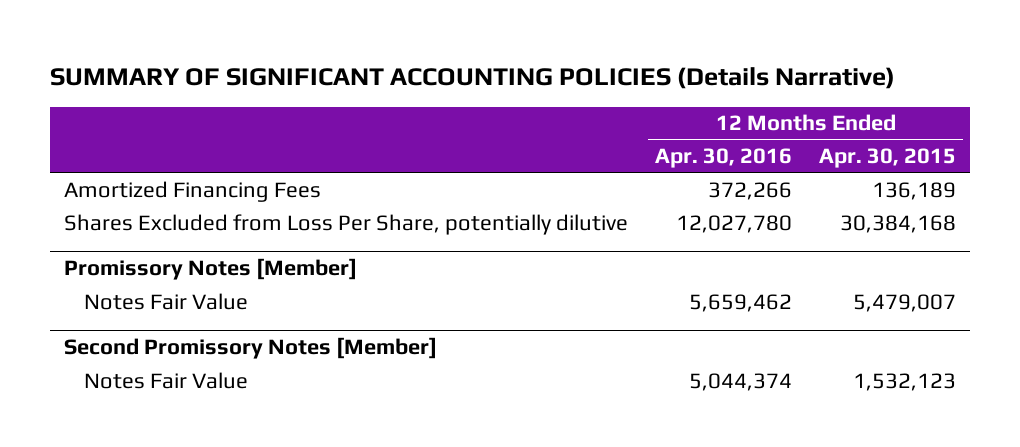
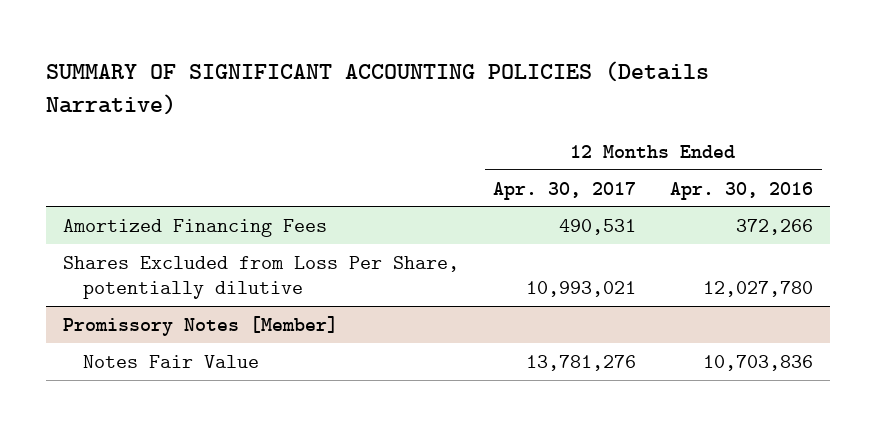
[819,148,957,169] Apr. 30, 2015 -> none
none -> [493,181,637,200] Apr. 30, 2017
[63,337,437,360] Second Promissory Notes [Member] -> none
[84,371,249,389] Notes Fair Value -> none
[689,293,793,312] 5,659,462 -> [703,354,814,371] 10,703,836

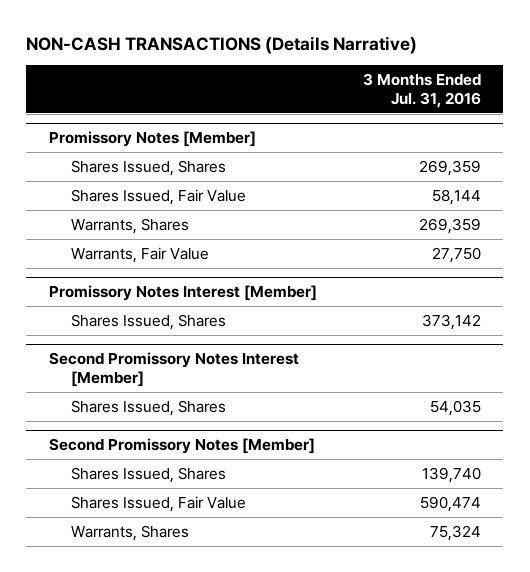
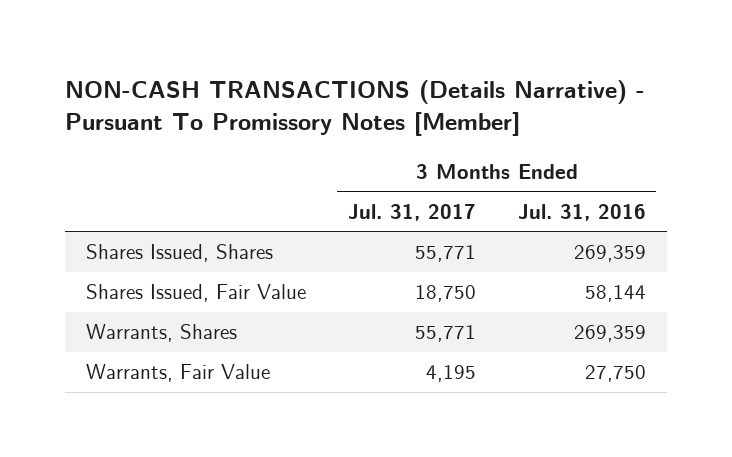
[26,36,418,55] NON-CASH TRANSACTIONS (Details Narrative) -> [65,79,646,137] NON-CASH TRANSACTIONS (Details Narrative) - Pursuant To Promissory Notes [Member]
none -> [347,203,476,221] Jul. 31, 2017
[49,131,257,148] Promissory Notes [Member] -> none
[49,285,318,302] Promissory Notes Interest [Member] -> none
[70,313,226,330] Shares Issued, Shares -> none
[49,352,300,387] Second Promissory Notes Interest [Member] -> none
[70,399,226,416] Shares Issued, Shares -> none
[49,438,316,455] Second Promissory Notes [Member] -> none
[70,466,226,483] Shares Issued, Shares -> none
[70,495,246,512] Shares Issued, Fair Value -> none
[70,524,189,541] Warrants, Shares -> none

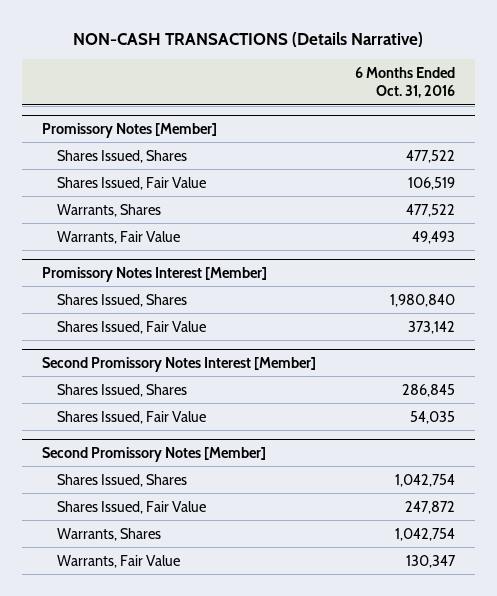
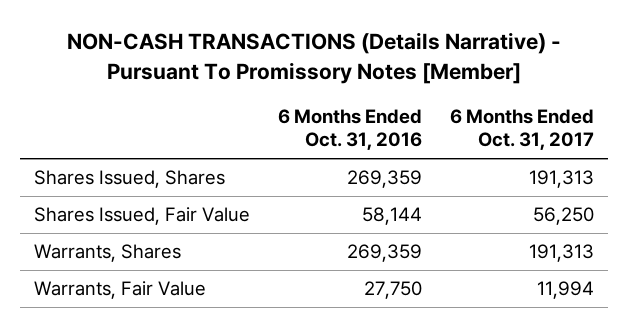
[73,31,424,47] NON-CASH TRANSACTIONS (Details Narrative) -> [67,32,562,84] NON-CASH TRANSACTIONS (Details Narrative) - Pursuant To Promissory Notes [Member]
none -> [450,108,595,151] 6 Months Ended Oct. 31, 2017
[41,122,217,138] Promissory Notes [Member] -> none
[41,266,267,282] Promissory Notes Interest [Member] -> none
[57,293,188,307] Shares Issued, Shares -> none
[57,320,207,334] Shares Issued, Fair Value -> none
[41,356,316,372] Second Promissory Notes Interest [Member] -> none
[57,383,188,397] Shares Issued, Shares -> none
[57,410,207,424] Shares Issued, Fair Value -> none
[41,446,266,462] Second Promissory Notes [Member] -> none
[57,473,188,487] Shares Issued, Shares -> none
[57,500,207,514] Shares Issued, Fair Value -> none
[57,527,162,541] Warrants, Shares -> none
[57,554,181,568] Warrants, Fair Value -> none
[406,149,456,163] 477,522 -> [347,170,423,189] 269,359
[408,176,456,190] 106,519 -> [362,207,423,226] 58,144
[406,203,456,217] 477,522 -> [347,244,423,263] 269,359
[412,230,456,244] 49,493 -> [364,281,423,300] 27,750

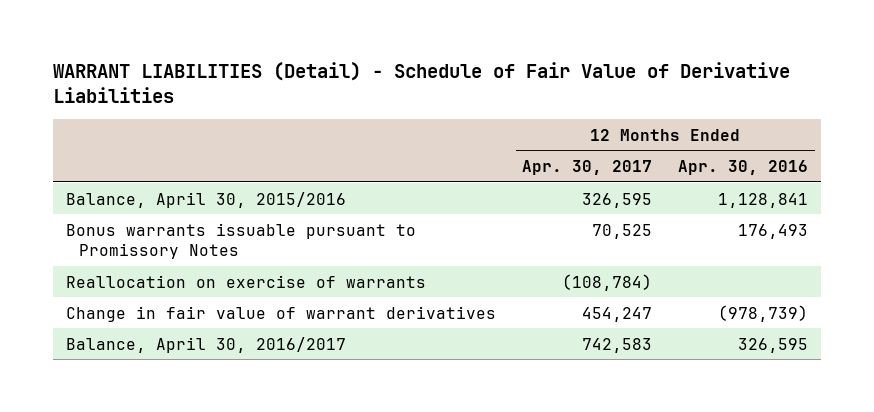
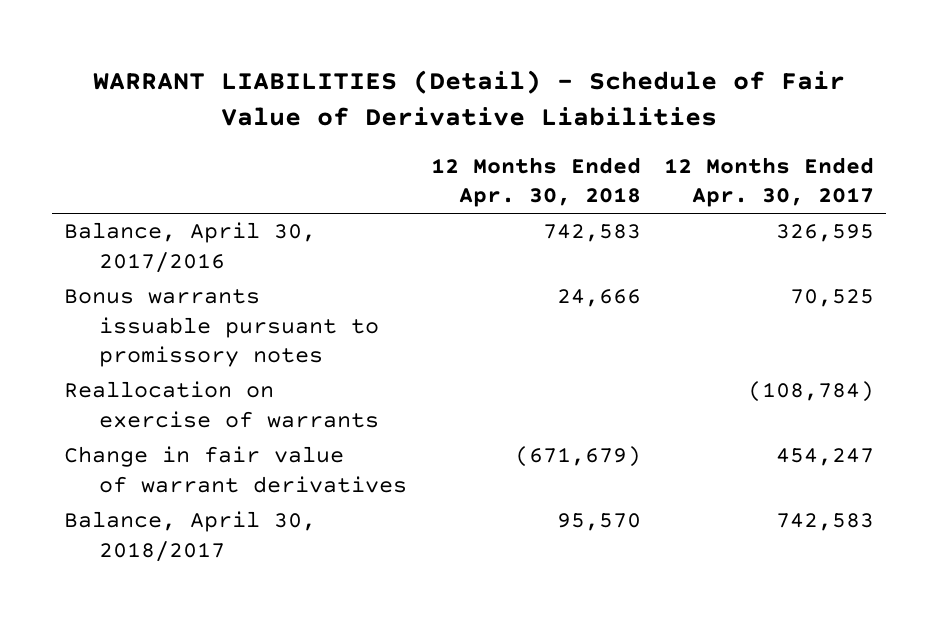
[678,160,809,176] Apr. 30, 2016 -> none
none -> [430,157,641,208] 12 Months Ended Apr. 30, 2018
[65,191,346,208] Balance, April 30, 2015/2016 -> [64,222,317,273] Balance, April 30, 2017/2016
[65,222,416,260] Bonus warrants issuable pursuant to Promissory Notes -> [64,289,380,368] Bonus warrants issuable pursuant to promissory notes
[65,336,346,353] Balance, April 30, 2016/2017 -> [64,511,317,562] Balance, April 30, 2018/2017

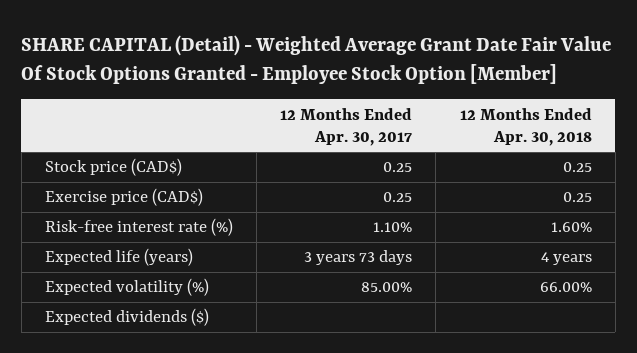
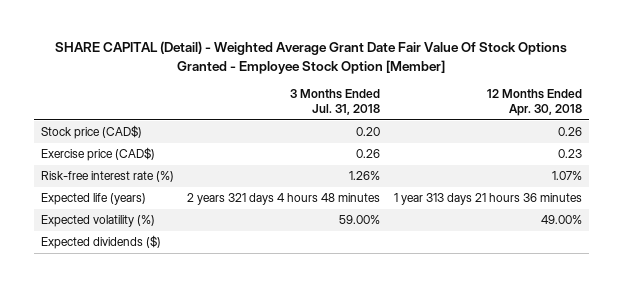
[280,107,413,146] 12 Months Ended Apr. 30, 2017 -> none
none -> [290,88,381,116] 3 Months Ended Jul. 31, 2018
[562,162,592,173] 0.25 -> [558,127,583,137] 0.26
[562,192,592,203] 0.25 -> [558,149,583,159] 0.23
[550,222,592,233] 1.60% -> [552,171,583,181] 1.07%
[540,252,592,266] 4 years -> [394,193,583,206] 1 year 313 days 21 hours 36 minutes
[539,282,592,293] 66.00% -> [541,215,583,225] 49.00%

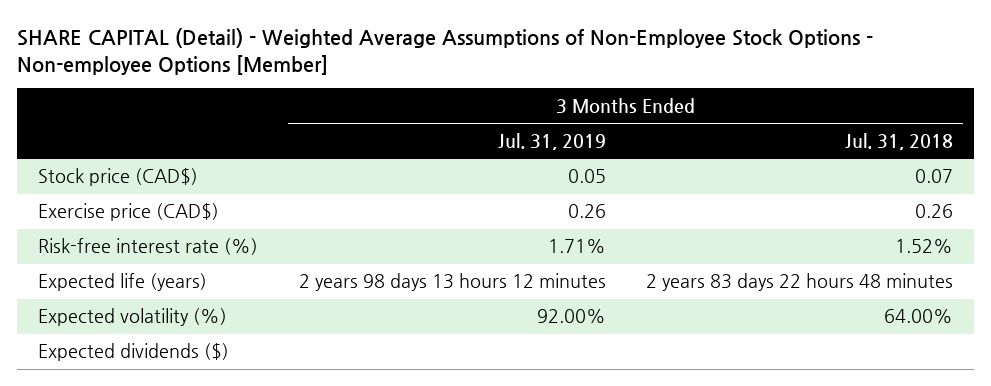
[55,41,568,74] SHARE CAPITAL (Detail) - Weighted Average Grant Date Fair Value Of Stock Options Granted - Employee Stock Option [Member] -> [17,28,874,76] SHARE CAPITAL (Detail) - Weighted Average Assumptions of Non-Employee Stock Options - Non-employee Options [Member]
[487,88,583,117] 12 Months Ended Apr. 30, 2018 -> none
none -> [497,132,606,150] Jul. 31, 2019
[356,127,381,137] 0.20 -> [915,169,954,184] 0.07
[349,171,381,181] 1.26% -> [895,239,954,254] 1.52%
[187,193,381,206] 2 years 321 days 4 hours 48 minutes -> [646,273,954,292] 2 years 83 days 22 hours 48 minutes
[339,215,381,225] 59.00% -> [884,309,954,324] 64.00%

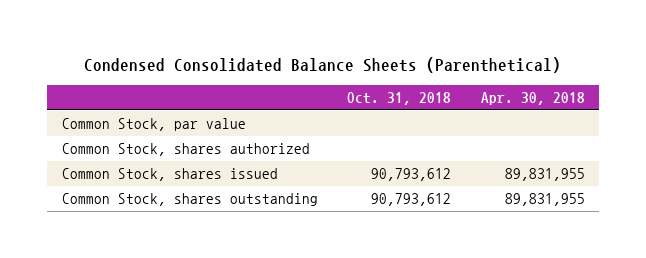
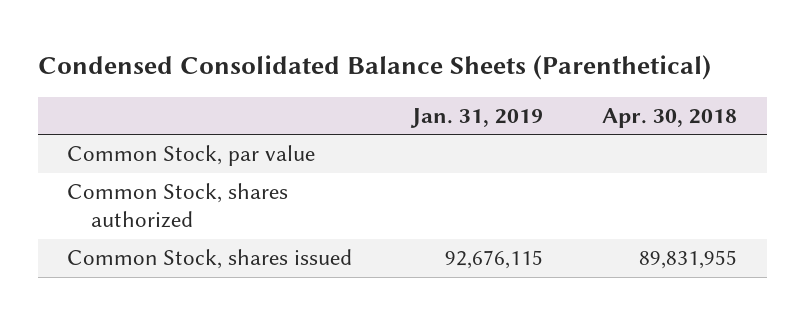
[347,91,452,105] Oct. 31, 2018 -> none
none -> [409,107,543,128] Jan. 31, 2019
[61,193,318,207] Common Stock, shares outstanding -> none

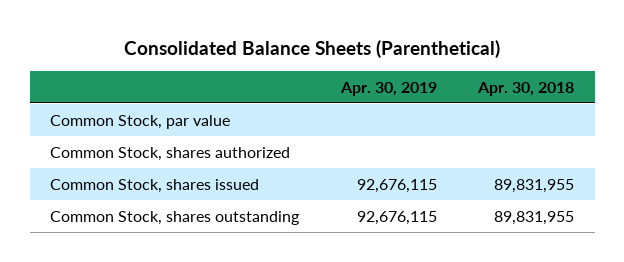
[37,54,711,80] Condensed Consolidated Balance Sheets (Parenthetical) -> [124,39,501,58] Consolidated Balance Sheets (Parenthetical)
[409,107,543,128] Jan. 31, 2019 -> none
none -> [339,81,437,96] Apr. 30, 2019
none -> [50,210,300,225] Common Stock, shares outstanding

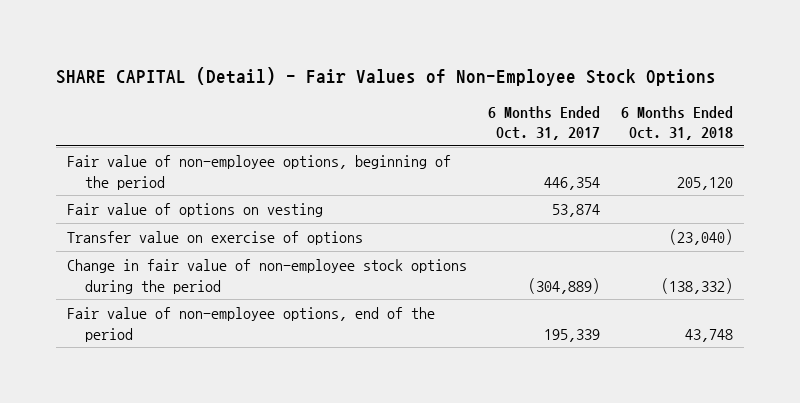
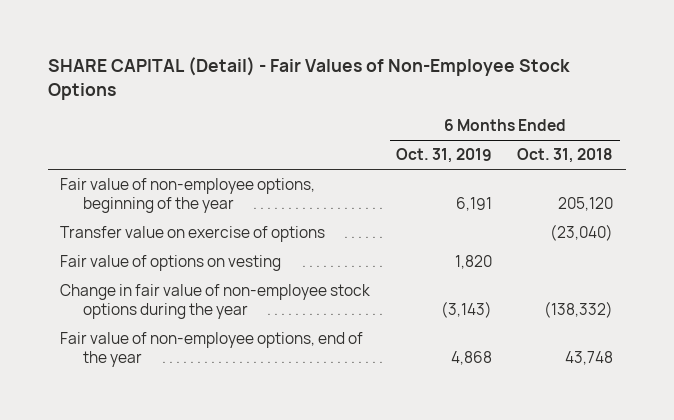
[487,105,600,141] 6 Months Ended Oct. 31, 2017 -> none
none -> [395,148,492,164] Oct. 31, 2019
[66,155,451,190] Fair value of non-employee options, beginning of the period -> [60,178,316,213] Fair value of non-employee options, beginning of the year
[66,203,323,218] Fair value of options on vesting -> [60,255,282,272] Fair value of options on vesting
[66,259,467,294] Change in fair value of non-employee stock options during the period -> [60,284,371,319] Change in fair value of non-employee stock options during the year
[66,307,435,342] Fair value of non-employee options, end of the period -> [60,332,364,367] Fair value of non-employee options, end of the year

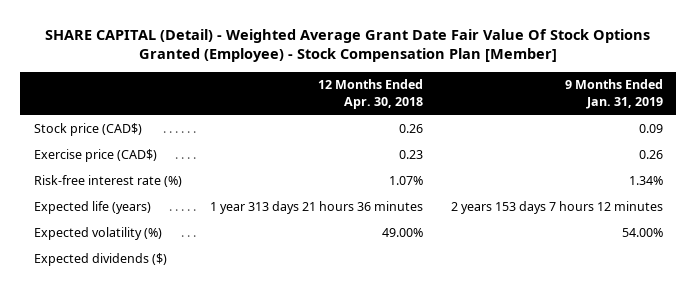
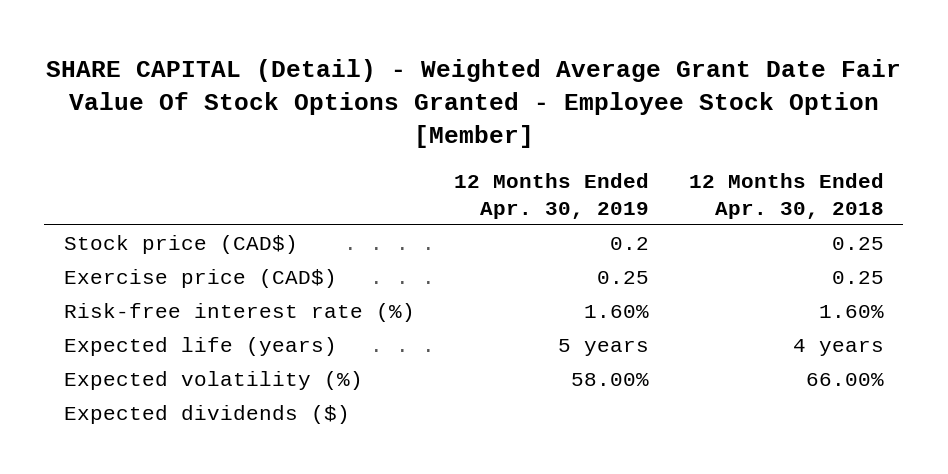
[45,28,651,63] SHARE CAPITAL (Detail) - Weighted Average Grant Date Fair Value Of Stock Options Granted (Employee) - Stock Compensation Plan [Member] -> [45,59,901,149] SHARE CAPITAL (Detail) - Weighted Average Grant Date Fair Value Of Stock Options Granted - Employee Stock Option [Member]
[564,79,663,109] 9 Months Ended Jan. 31, 2019 -> none
none -> [454,173,650,219] 12 Months Ended Apr. 30, 2019
[398,123,423,133] 0.26 -> [831,237,884,251] 0.25
[398,149,423,159] 0.23 -> [831,271,884,285] 0.25
[388,175,423,185] 1.07% -> [818,305,884,319] 1.60%
[209,200,423,214] 1 year 313 days 21 hours 36 minutes -> [792,339,884,357] 4 years
[381,227,423,237] 49.00% -> [805,373,884,387] 66.00%

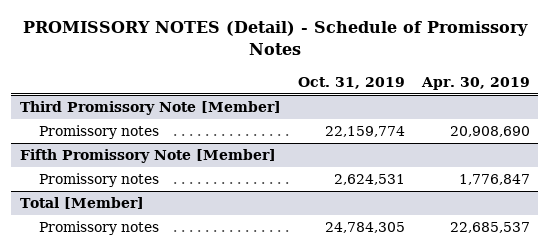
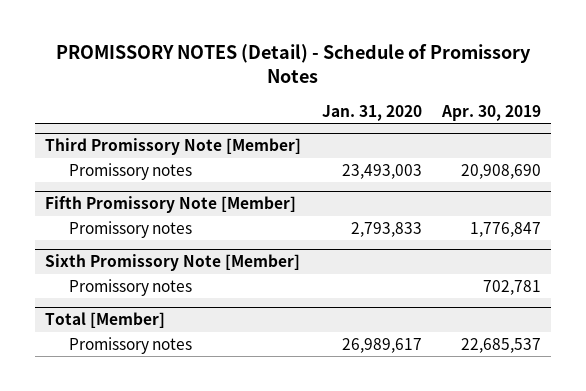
[297,76,405,89] Oct. 31, 2019 -> none
none -> [321,104,422,121] Jan. 31, 2020
none -> [45,254,301,272] Sixth Promissory Note [Member]
none -> [68,278,192,296] Promissory notes

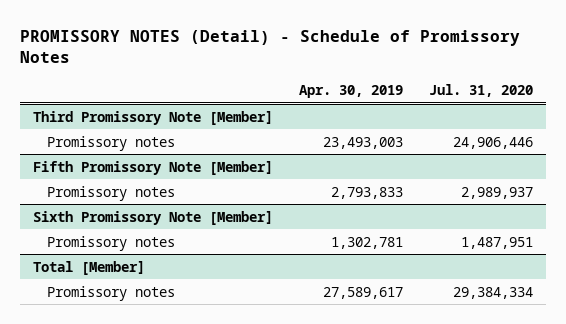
[321,104,422,121] Jan. 31, 2020 -> none
none -> [429,84,534,98] Jul. 31, 2020
[460,163,541,179] 20,908,690 -> [323,136,404,149] 23,493,003
[469,221,541,237] 1,776,847 -> [331,186,404,199] 2,793,833
[482,279,541,295] 702,781 -> [331,236,404,249] 1,302,781
[460,337,541,353] 22,685,537 -> [323,286,404,299] 27,589,617

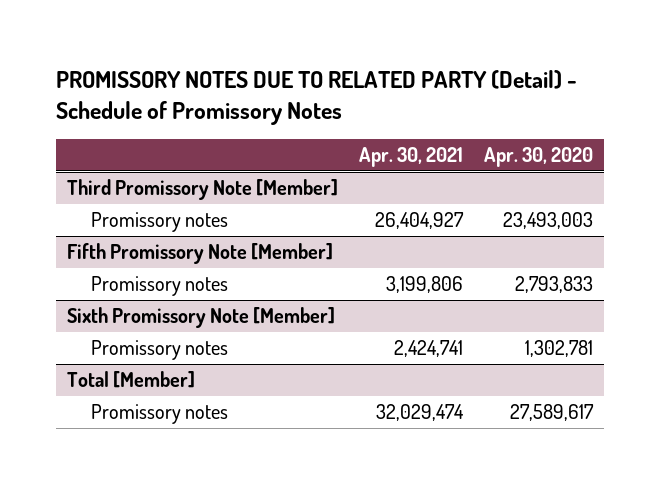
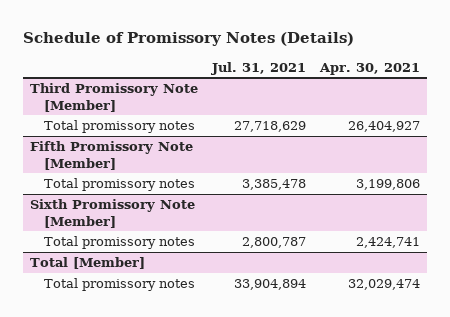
[56,69,578,126] PROMISSORY NOTES DUE TO RELATED PARTY (Detail) - Schedule of Promissory Notes -> [22,32,354,47] Schedule of Promissory Notes (Details)
[484,147,594,168] Apr. 30, 2020 -> none
none -> [210,61,306,75] Jul. 31, 2021
[90,212,228,233] Promissory notes -> [44,120,196,134] Total promissory notes
[90,276,228,297] Promissory notes -> [44,178,196,192] Total promissory notes
[90,340,228,361] Promissory notes -> [44,236,196,250] Total promissory notes
[90,404,228,425] Promissory notes -> [44,278,196,292] Total promissory notes

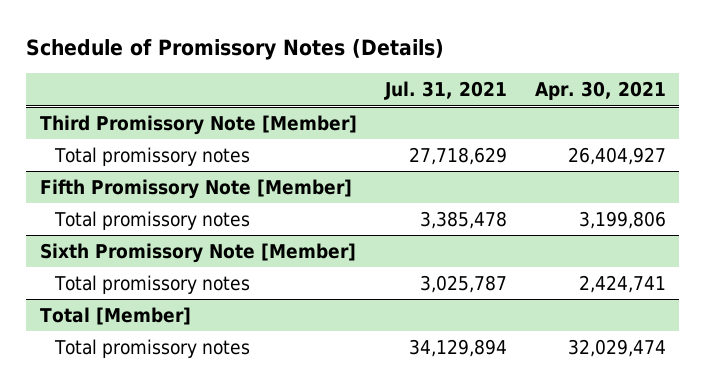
[241,237,306,249] 2,800,787 -> [419,274,507,293] 3,025,787
[233,279,306,291] 33,904,894 -> [408,338,507,357] 34,129,894

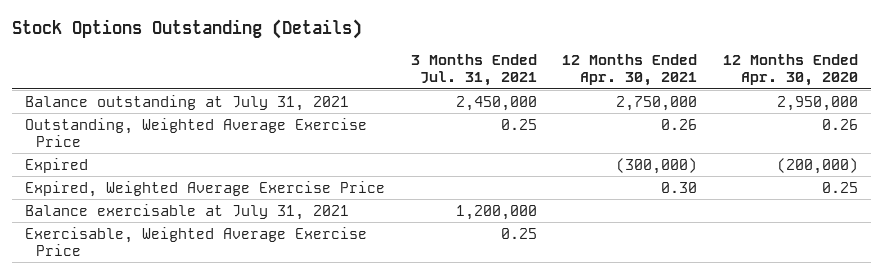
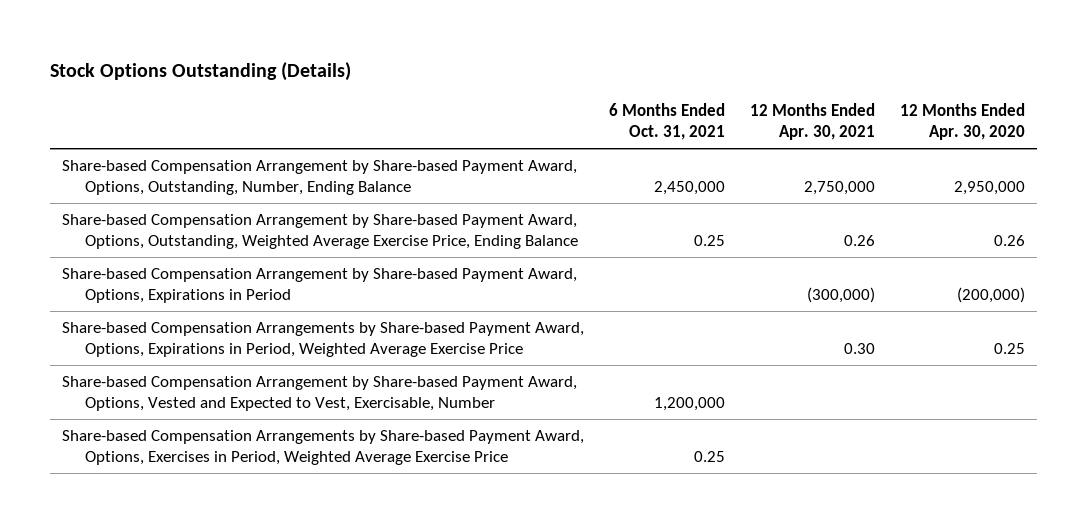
[410,54,537,87] 3 Months Ended Jul. 31, 2021 -> none
none -> [609,103,726,141] 6 Months Ended Oct. 31, 2021
[24,94,349,111] Balance outstanding at July 31, 2021 -> [62,160,578,196] Share-based Compensation Arrangement by Share-based Payment Award, Options, Outstanding, Number, Ending Balance
[24,117,367,147] Outstanding, Weighted Average Exercise Price -> [62,214,578,250] Share-based Compensation Arrangement by Share-based Payment Award, Options, Outstanding, Weighted Average Exercise Price, Ending Balance
[24,157,88,173] Expired -> [62,268,578,304] Share-based Compensation Arrangement by Share-based Payment Award, Options, Expirations in Period
[24,180,385,197] Expired, Weighted Average Exercise Price -> [62,322,585,358] Share-based Compensation Arrangements by Share-based Payment Award, Options, Expirations in Period, Weighted Average Exercise Price
[24,203,349,220] Balance exercisable at July 31, 2021 -> [62,376,578,412] Share-based Compensation Arrangement by Share-based Payment Award, Options, Vested and Expected to Vest, Exercisable, Number
[24,226,367,256] Exercisable, Weighted Average Exercise Price -> [62,430,585,466] Share-based Compensation Arrangements by Share-based Payment Award, Options, Exercises in Period, Weighted Average Exercise Price

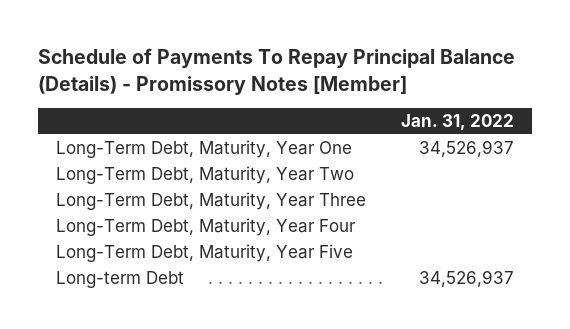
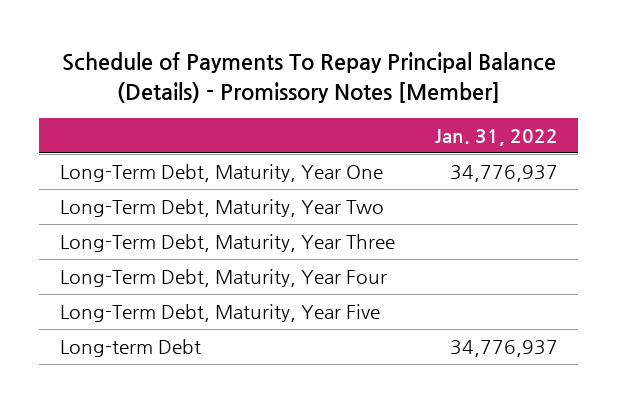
[419,140,515,158] 34,526,937 -> [449,165,558,183] 34,776,937
[419,270,515,288] 34,526,937 -> [449,340,558,358] 34,776,937

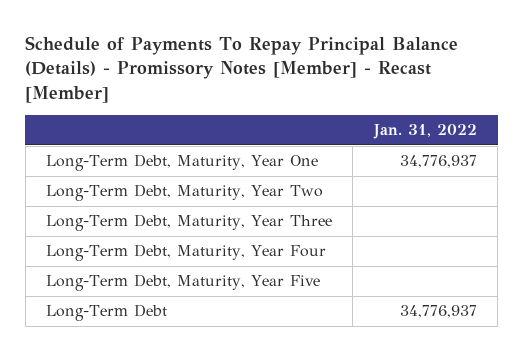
[61,51,556,103] Schedule of Payments To Repay Principal Balance (Details) - Promissory Notes [Member] -> [25,35,459,103] Schedule of Payments To Repay Principal Balance (Details) - Promissory Notes [Member] - Recast [Member]
[59,339,201,358] Long-term Debt -> [46,304,168,322] Long-Term Debt

